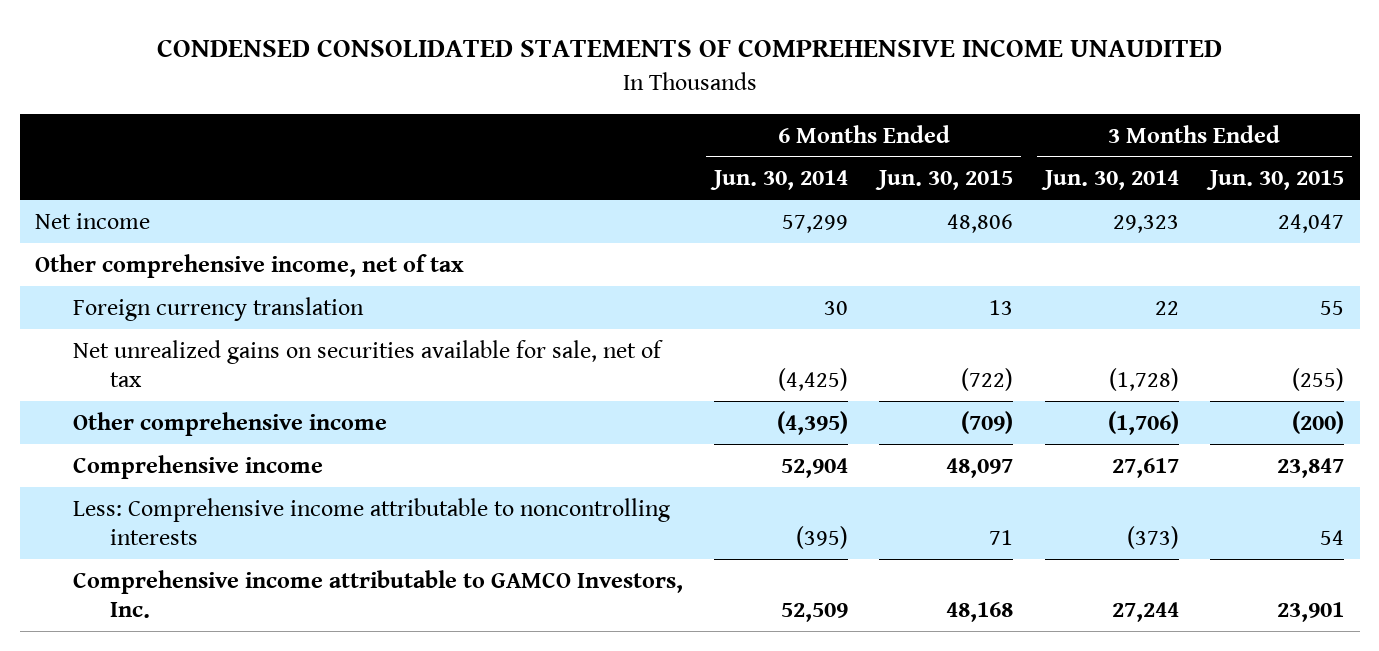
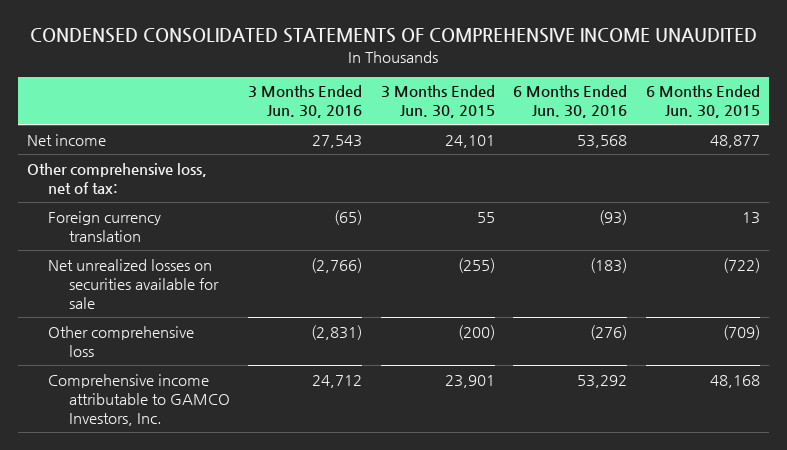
[709,170,848,191] Jun. 30, 2014 -> none
[1040,170,1179,191] Jun. 30, 2014 -> none
none -> [248,85,363,119] 3 Months Ended Jun. 30, 2016
none -> [513,85,628,119] 6 Months Ended Jun. 30, 2016
[947,213,1014,233] 48,806 -> [709,134,760,148] 48,877
[1277,213,1344,233] 24,047 -> [444,134,495,148] 24,101
[35,253,465,278] Other comprehensive income, net of tax -> [26,162,207,194] Other comprehensive loss, net of tax:
[72,454,323,479] Comprehensive income -> none
[72,497,670,545] Less: Comprehensive income attributable to noncontrolling interests -> none
[72,339,663,387] Net unrealized gains on securities available for sale, net of tax -> [47,258,219,309] Net unrealized losses on securities available for sale
[72,411,387,436] Other comprehensive income -> [47,325,194,357] Other comprehensive loss

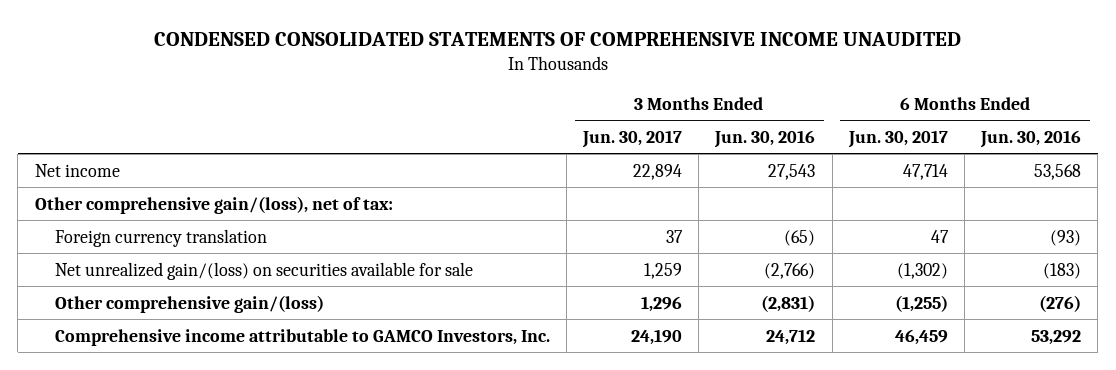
[380,85,495,119] 3 Months Ended Jun. 30, 2015 -> none
[645,85,760,119] 6 Months Ended Jun. 30, 2015 -> none
none -> [582,130,683,149] Jun. 30, 2017
none -> [847,130,948,149] Jun. 30, 2017
[26,162,207,194] Other comprehensive loss, net of tax: -> [34,195,393,214] Other comprehensive gain/(loss), net of tax:
[47,258,219,309] Net unrealized losses on securities available for sale -> [54,261,473,280] Net unrealized gain/(loss) on securities available for sale
[47,325,194,357] Other comprehensive loss -> [54,294,324,313] Other comprehensive gain/(loss)

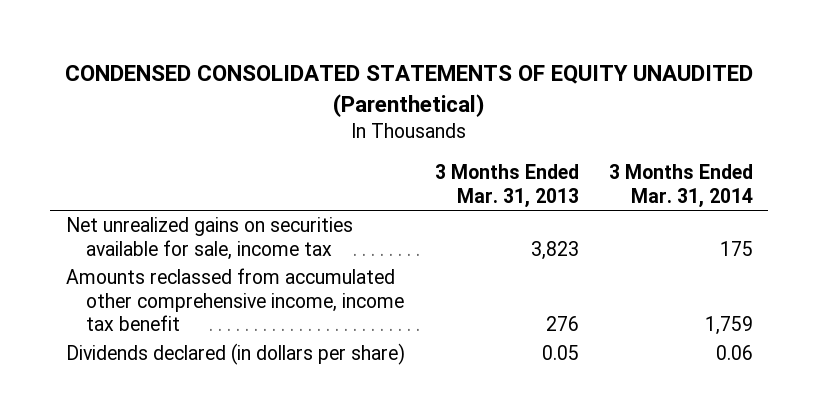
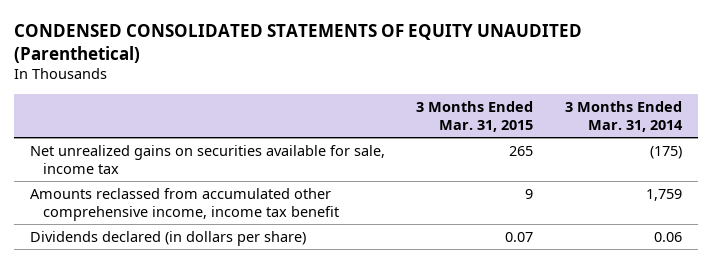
[434,164,579,208] 3 Months Ended Mar. 31, 2013 -> none
none -> [416,100,534,132] 3 Months Ended Mar. 31, 2015
[720,240,754,256] 175 -> [649,145,682,159] (175)

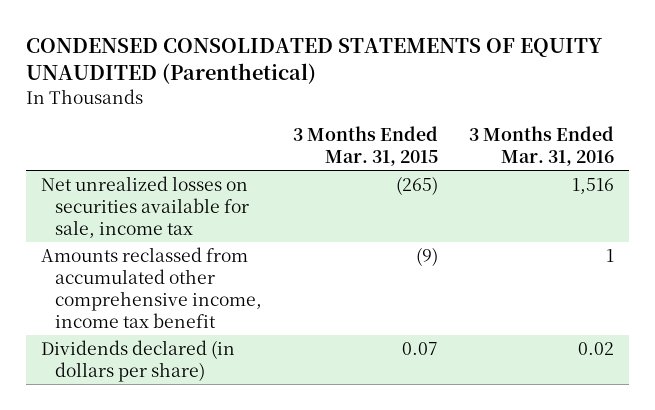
[564,100,683,132] 3 Months Ended Mar. 31, 2014 -> none
none -> [468,126,614,167] 3 Months Ended Mar. 31, 2016
[29,144,385,174] Net unrealized gains on securities available for sale, income tax -> [41,175,250,238] Net unrealized losses on securities available for sale, income tax
[509,145,534,156] 265 -> [395,175,438,195] (265)
[525,188,534,199] 9 -> [415,246,438,266] (9)

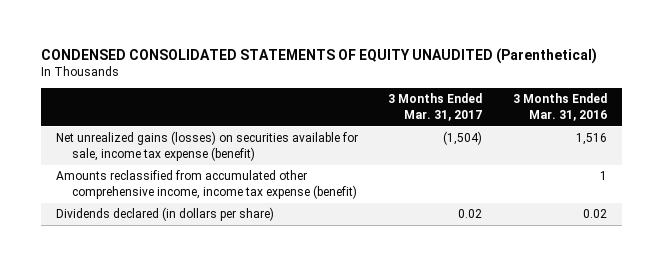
[292,126,438,167] 3 Months Ended Mar. 31, 2015 -> none
none -> [388,93,483,121] 3 Months Ended Mar. 31, 2017
[41,175,250,238] Net unrealized losses on securities available for sale, income tax -> [56,131,359,161] Net unrealized gains (losses) on securities available for sale, income tax expense (benefit)
[41,246,263,328] Amounts reclassed from accumulated other comprehensive income, income tax benefit -> [56,170,358,199] Amounts reclassified from accumulated other comprehensive income, income tax expense (benefit)

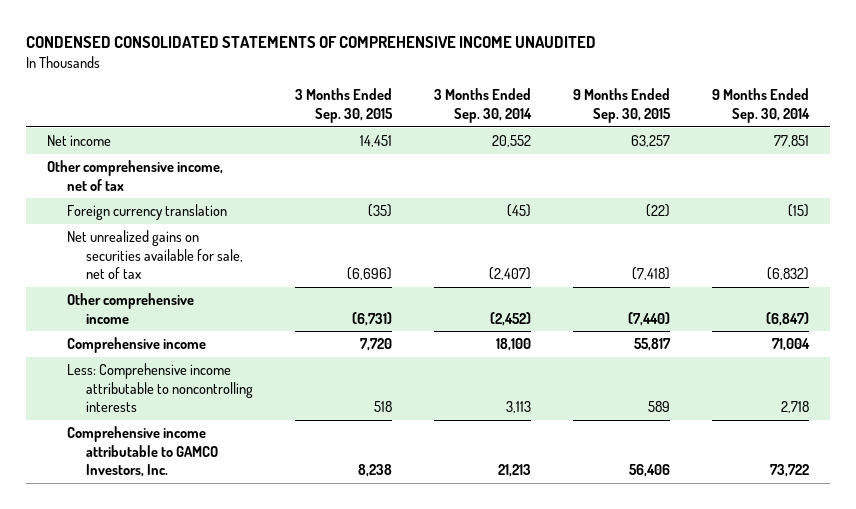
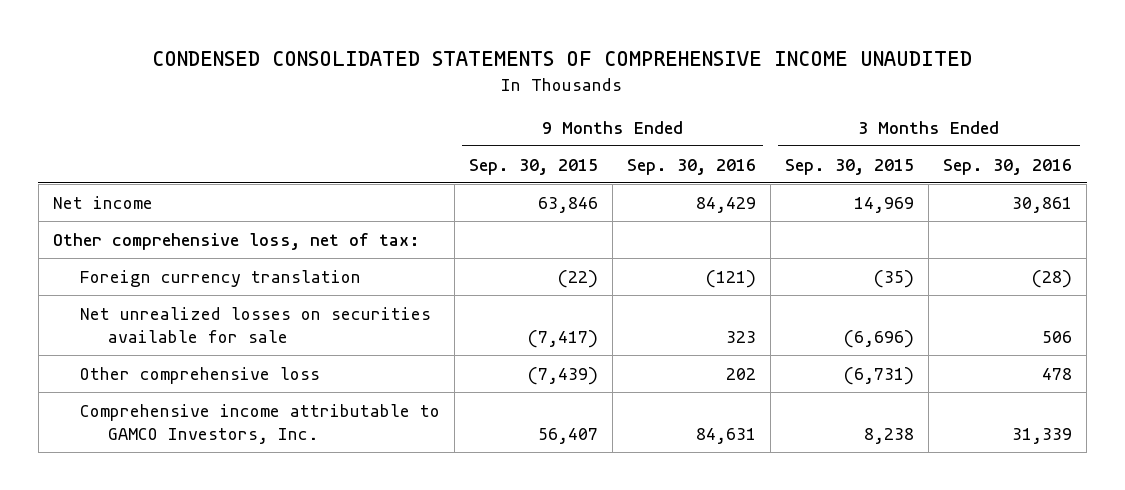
[433,88,532,123] 3 Months Ended Sep. 30, 2014 -> none
[711,88,810,123] 9 Months Ended Sep. 30, 2014 -> none
none -> [627,158,757,175] Sep. 30, 2016
none -> [943,158,1073,175] Sep. 30, 2016
[359,135,392,148] 14,451 -> [854,196,915,213] 14,969
[630,135,670,148] 63,257 -> [538,196,599,213] 63,846
[47,160,224,191] Other comprehensive income, net of tax -> [52,232,420,250] Other comprehensive loss, net of tax:
[66,337,206,354] Comprehensive income -> none
[66,363,254,413] Less: Comprehensive income attributable to noncontrolling interests -> none
[66,230,244,280] Net unrealized gains on securities available for sale, net of tax -> [80,306,432,343] Net unrealized losses on securities available for sale
[631,267,670,281] (7,418) -> [528,329,599,348] (7,417)
[66,293,194,324] Other comprehensive income -> [80,366,321,384] Other comprehensive loss
[627,311,670,326] (7,440) -> [528,366,599,385] (7,439)
[628,464,670,478] 56,406 -> [538,427,599,444] 56,407

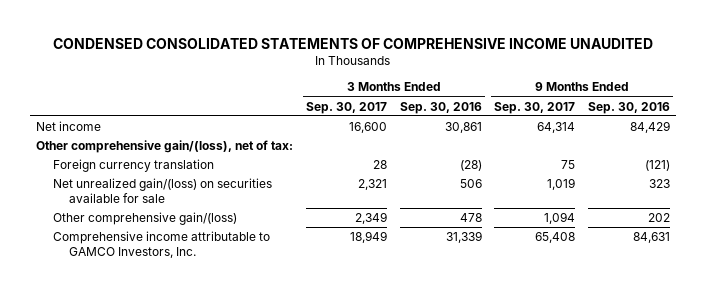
[469,158,599,175] Sep. 30, 2015 -> none
[785,158,915,175] Sep. 30, 2015 -> none
none -> [306,101,388,114] Sep. 30, 2017
none -> [494,101,576,114] Sep. 30, 2017
[52,232,420,250] Other comprehensive loss, net of tax: -> [36,139,294,153] Other comprehensive gain/(loss), net of tax:
[80,306,432,343] Net unrealized losses on securities available for sale -> [52,177,272,204] Net unrealized gain/(loss) on securities available for sale
[80,366,321,384] Other comprehensive loss -> [52,211,237,225] Other comprehensive gain/(loss)

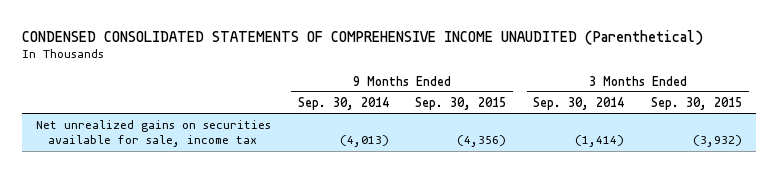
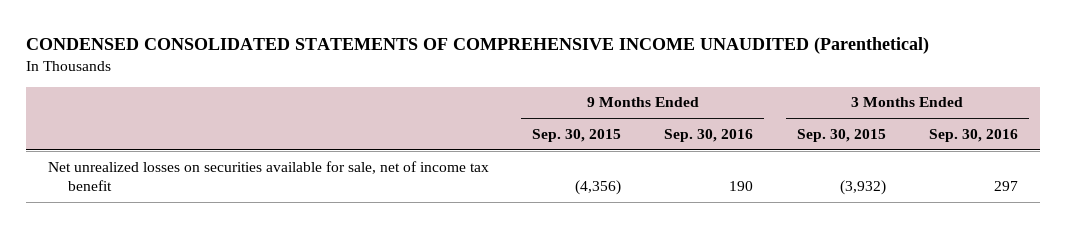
[297,96,389,110] Sep. 30, 2014 -> none
[533,96,625,110] Sep. 30, 2014 -> none
none -> [664,128,754,142] Sep. 30, 2016
none -> [929,128,1019,142] Sep. 30, 2016
[35,119,271,148] Net unrealized gains on securities available for sale, income tax -> [47,160,489,192] Net unrealized losses on securities available for sale, net of income tax benefit

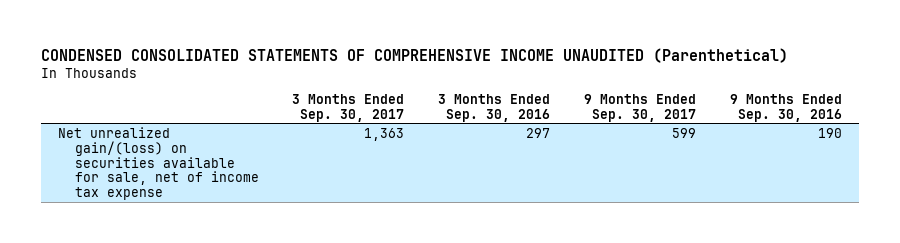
[532,128,622,142] Sep. 30, 2015 -> none
[796,128,886,142] Sep. 30, 2015 -> none
none -> [292,93,405,122] 3 Months Ended Sep. 30, 2017
none -> [584,93,697,122] 9 Months Ended Sep. 30, 2017
[47,160,489,192] Net unrealized losses on securities available for sale, net of income tax benefit -> [58,126,259,201] Net unrealized gain/(loss) on securities available for sale, net of income tax expense

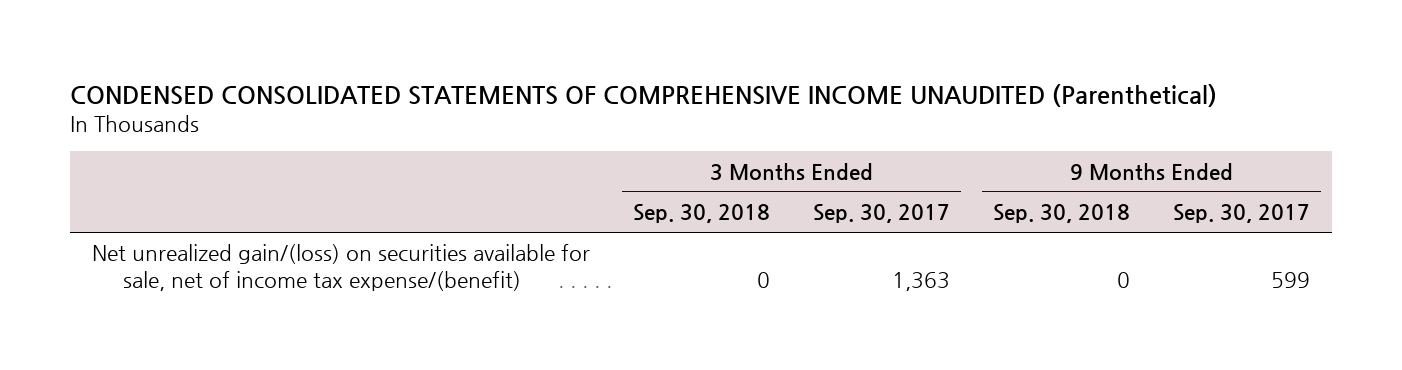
[438,93,551,122] 3 Months Ended Sep. 30, 2016 -> none
[729,93,842,122] 9 Months Ended Sep. 30, 2016 -> none
none -> [633,204,771,224] Sep. 30, 2018
none -> [993,204,1131,224] Sep. 30, 2018
[58,126,259,201] Net unrealized gain/(loss) on securities available for sale, net of income tax expense -> [92,244,591,292] Net unrealized gain/(loss) on securities available for sale, net of income tax expense/(benefit)

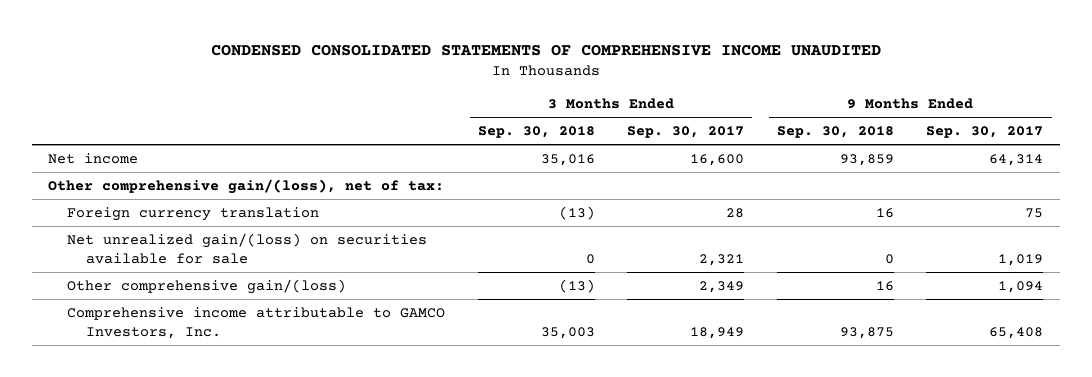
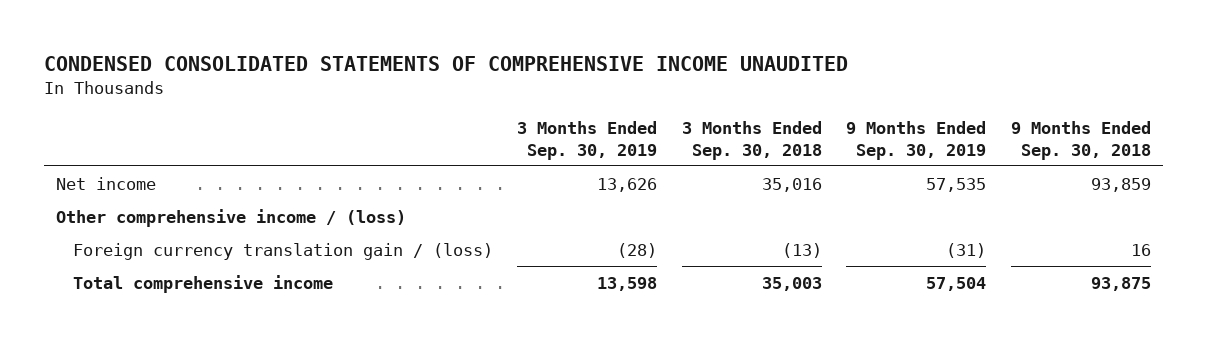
[627,125,745,138] Sep. 30, 2017 -> none
[926,125,1044,138] Sep. 30, 2017 -> none
none -> [517,120,658,160] 3 Months Ended Sep. 30, 2019
none -> [846,120,987,160] 9 Months Ended Sep. 30, 2019
[67,232,428,265] Net unrealized gain/(loss) on securities available for sale -> none
[67,278,347,294] Other comprehensive gain/(loss) -> none
[48,178,445,194] Other comprehensive gain/(loss), net of tax: -> [56,208,407,227] Other comprehensive income / (loss)
[67,206,320,221] Foreign currency translation -> [72,242,493,260] Foreign currency translation gain / (loss)
[67,306,446,340] Comprehensive income attributable to GAMCO Investors, Inc. -> [72,274,333,293] Total comprehensive income

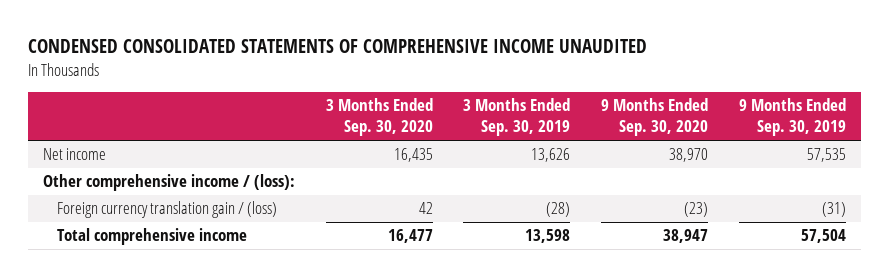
[681,120,822,160] 3 Months Ended Sep. 30, 2018 -> none
[1010,120,1151,160] 9 Months Ended Sep. 30, 2018 -> none
none -> [325,98,433,137] 3 Months Ended Sep. 30, 2020
none -> [600,98,708,137] 9 Months Ended Sep. 30, 2020
[56,208,407,227] Other comprehensive income / (loss) -> [43,174,296,192] Other comprehensive income / (loss):

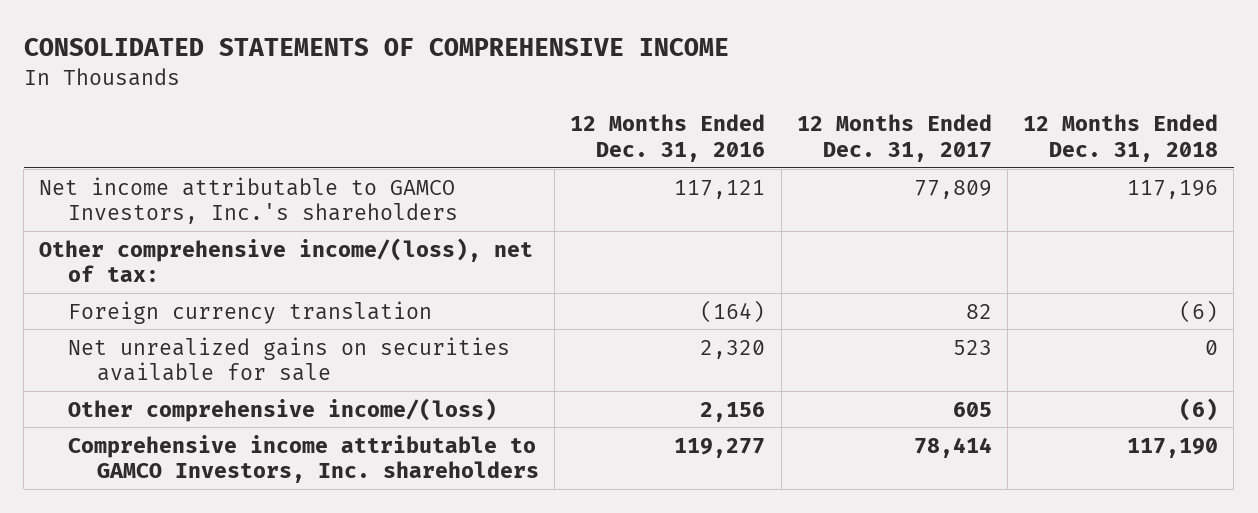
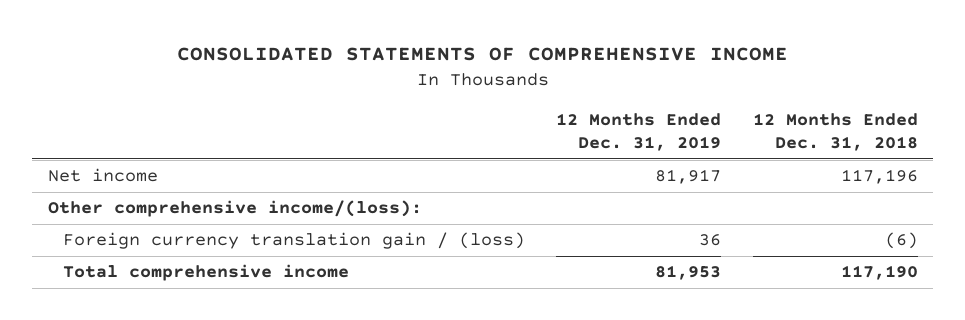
[570,114,766,162] 12 Months Ended Dec. 31, 2016 -> none
[796,114,992,162] 12 Months Ended Dec. 31, 2017 -> none
none -> [556,112,722,152] 12 Months Ended Dec. 31, 2019
[68,336,511,382] Net unrealized gains on securities available for sale -> none
[68,397,498,422] Other comprehensive income/(loss) -> none
[39,176,459,225] Net income attributable to GAMCO Investors, Inc.'s shareholders -> [47,168,158,183] Net income
[39,237,534,283] Other comprehensive income/(loss), net of tax: -> [47,200,422,218] Other comprehensive income/(loss):
[68,300,433,324] Foreign currency translation -> [62,232,525,250] Foreign currency translation gain / (loss)
[68,434,539,484] Comprehensive income attributable to GAMCO Investors, Inc. shareholders -> [62,264,349,282] Total comprehensive income

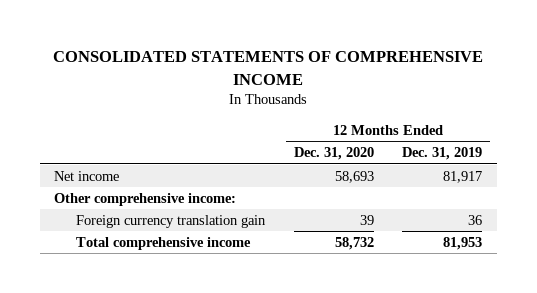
[752,112,918,152] 12 Months Ended Dec. 31, 2018 -> none
none -> [293,147,374,161] Dec. 31, 2020
[47,200,422,218] Other comprehensive income/(loss): -> [54,192,237,206] Other comprehensive income:
[62,232,525,250] Foreign currency translation gain / (loss) -> [75,214,266,228] Foreign currency translation gain

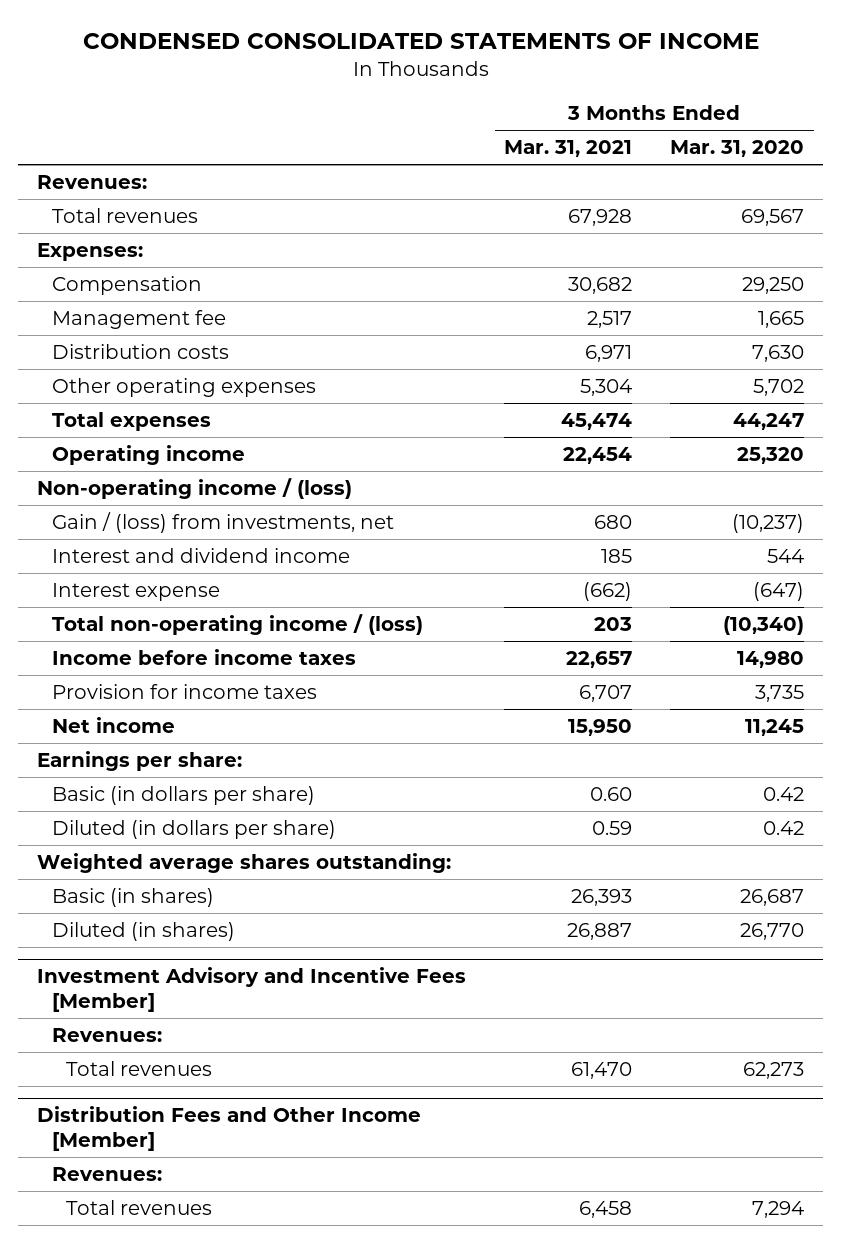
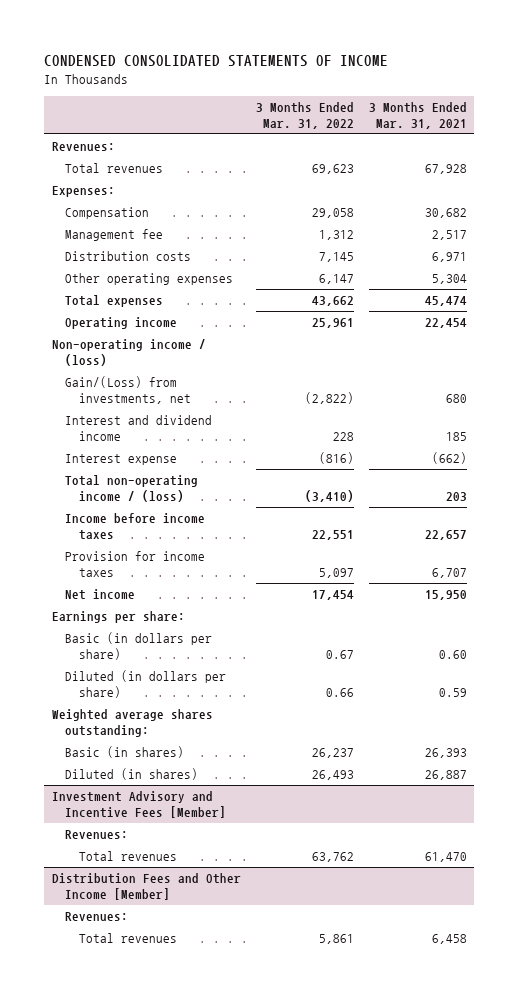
[670,140,805,158] Mar. 31, 2020 -> none
none -> [255,101,354,130] 3 Months Ended Mar. 31, 2022
[51,512,394,534] Gain / (loss) from investments, net -> [65,376,192,405] Gain/(Loss) from investments, net

